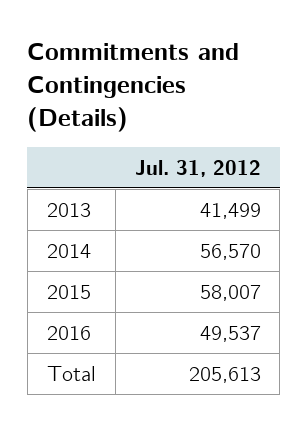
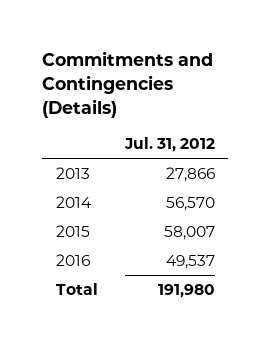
[199,202,261,219] 41,499 -> [165,166,215,182] 27,866
[188,366,261,383] 205,613 -> [157,283,215,298] 191,980

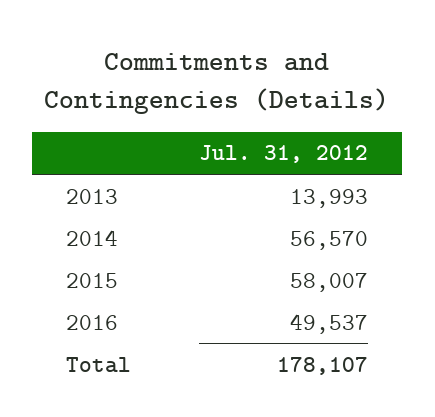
[165,166,215,182] 27,866 -> [290,188,369,208] 13,993
[157,283,215,298] 191,980 -> [277,356,369,375] 178,107

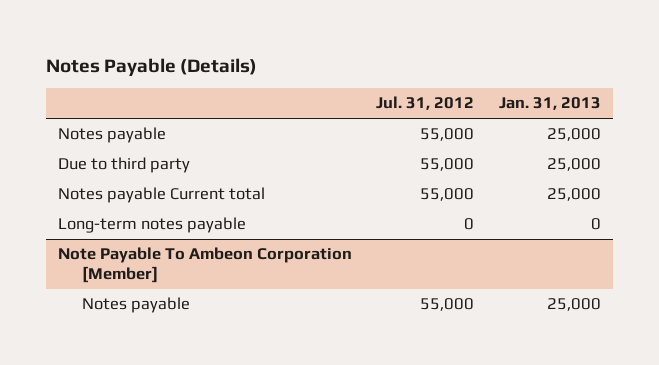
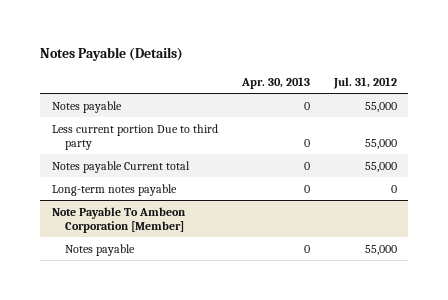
[498,97,601,111] Jan. 31, 2013 -> none
none -> [240,76,310,89] Apr. 30, 2013
[58,157,191,174] Due to third party -> [51,123,218,150] Less current portion Due to third party

